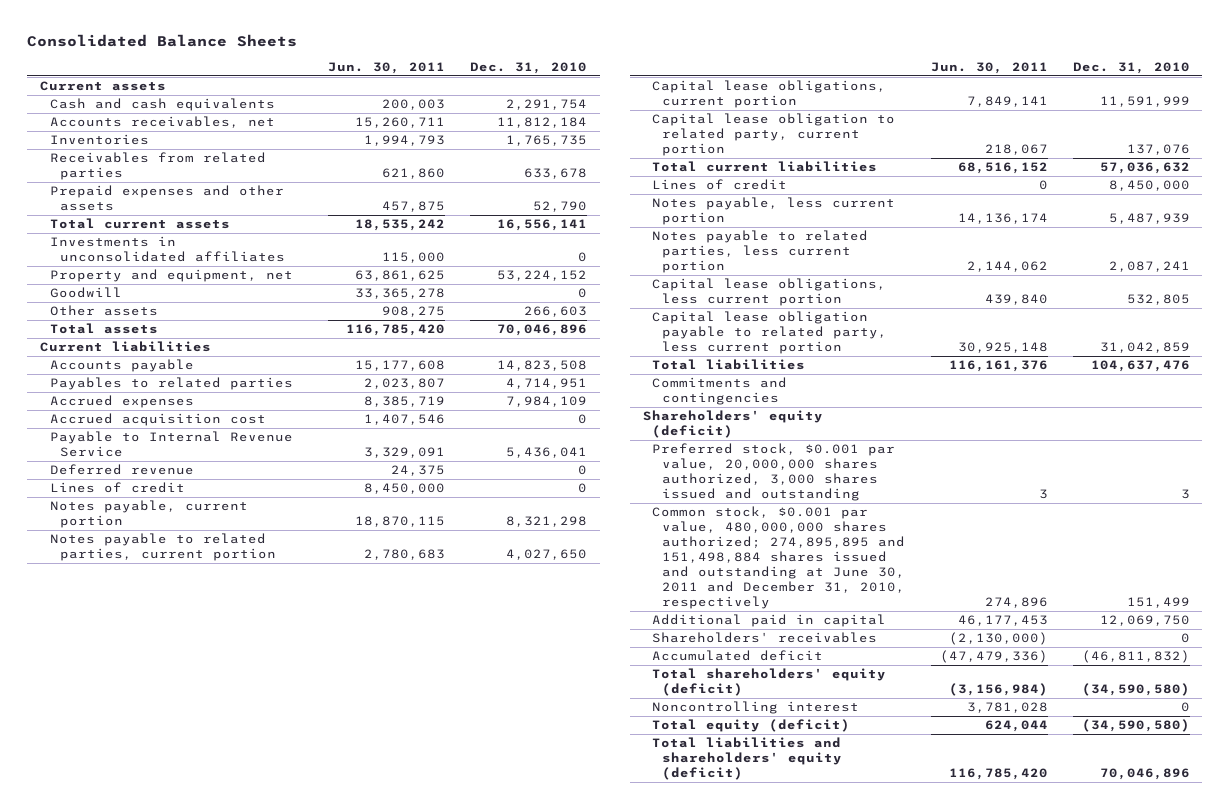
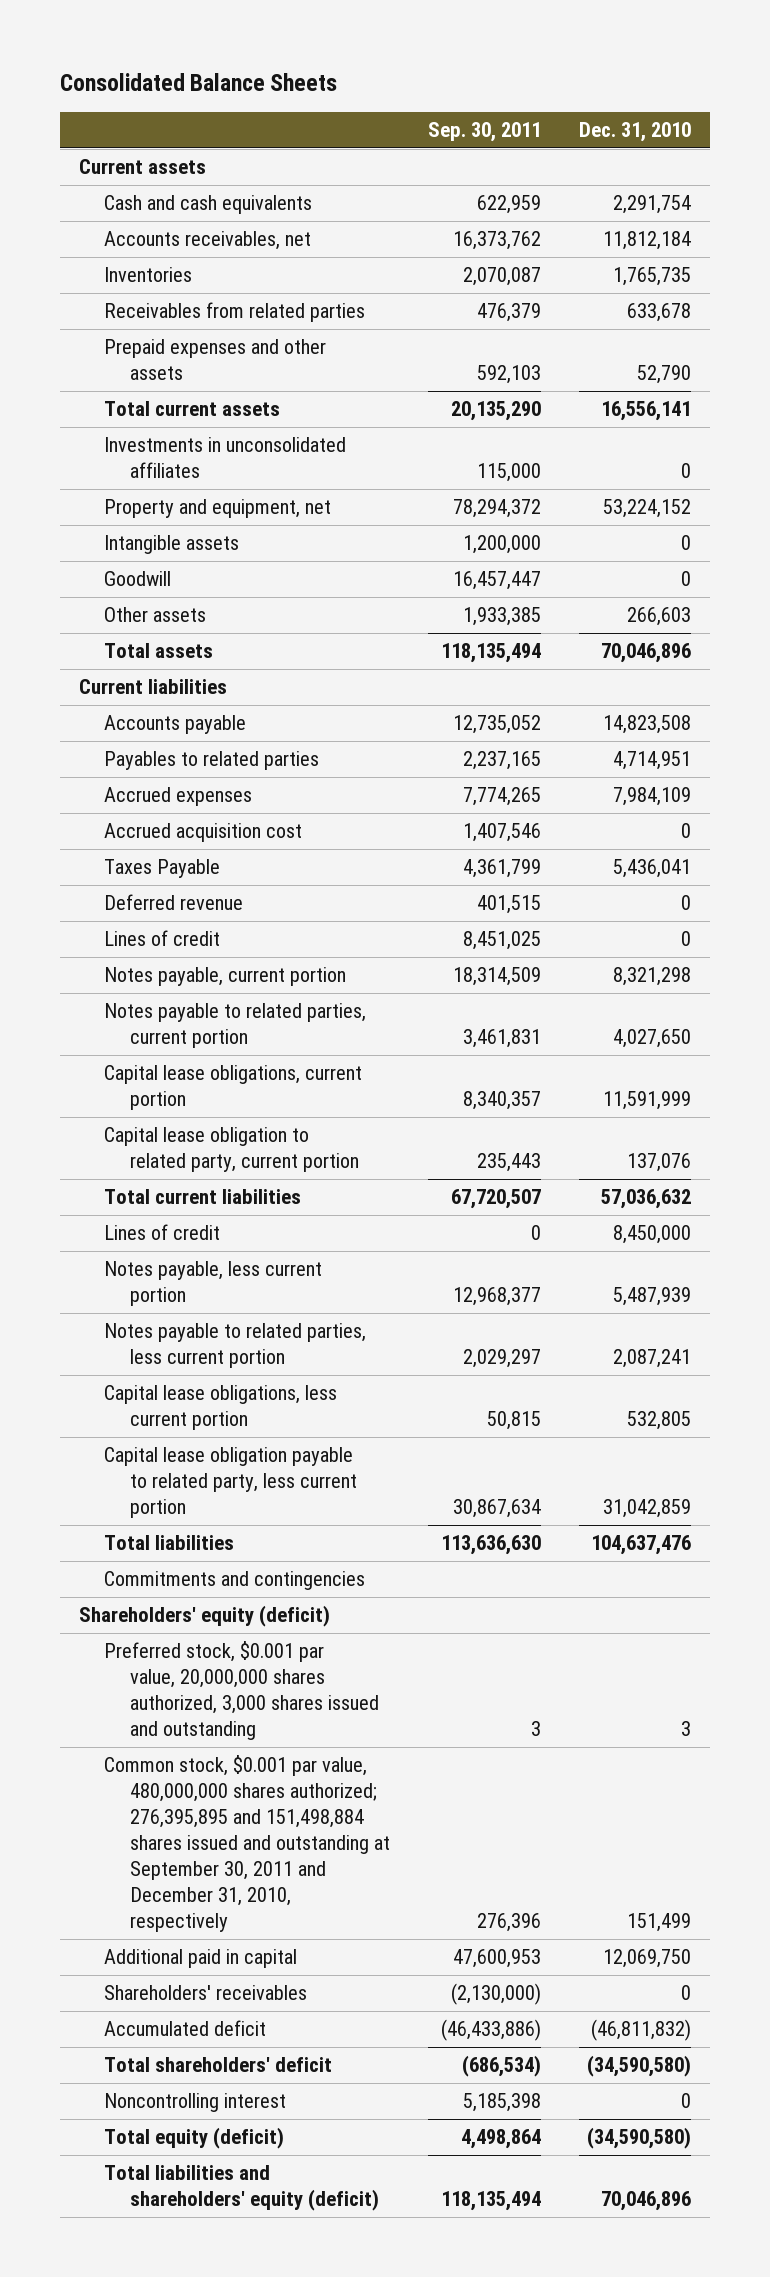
[328,62,446,75] Jun. 30, 2011 -> none
none -> [428,121,542,142] Sep. 30, 2011
none -> [104,535,240,555] Intangible assets
[49,431,293,458] Payable to Internal Revenue Service -> [104,859,221,879] Taxes Payable
[652,506,906,610] Common stock, $0.001 par value, 480,000,000 shares authorized; 274,895,895 and 151,498,884 shares issued and outstanding at June 30, 2011 and December 31, 2010, respectively -> [104,1755,391,1933] Common stock, $0.001 par value, 480,000,000 shares authorized; 276,395,895 and 151,498,884 shares issued and outstanding at September 30, 2011 and December 31, 2010, respectively
[652,668,887,697] Total shareholders' equity (deficit) -> [104,2057,333,2073] Total shareholders' deficit

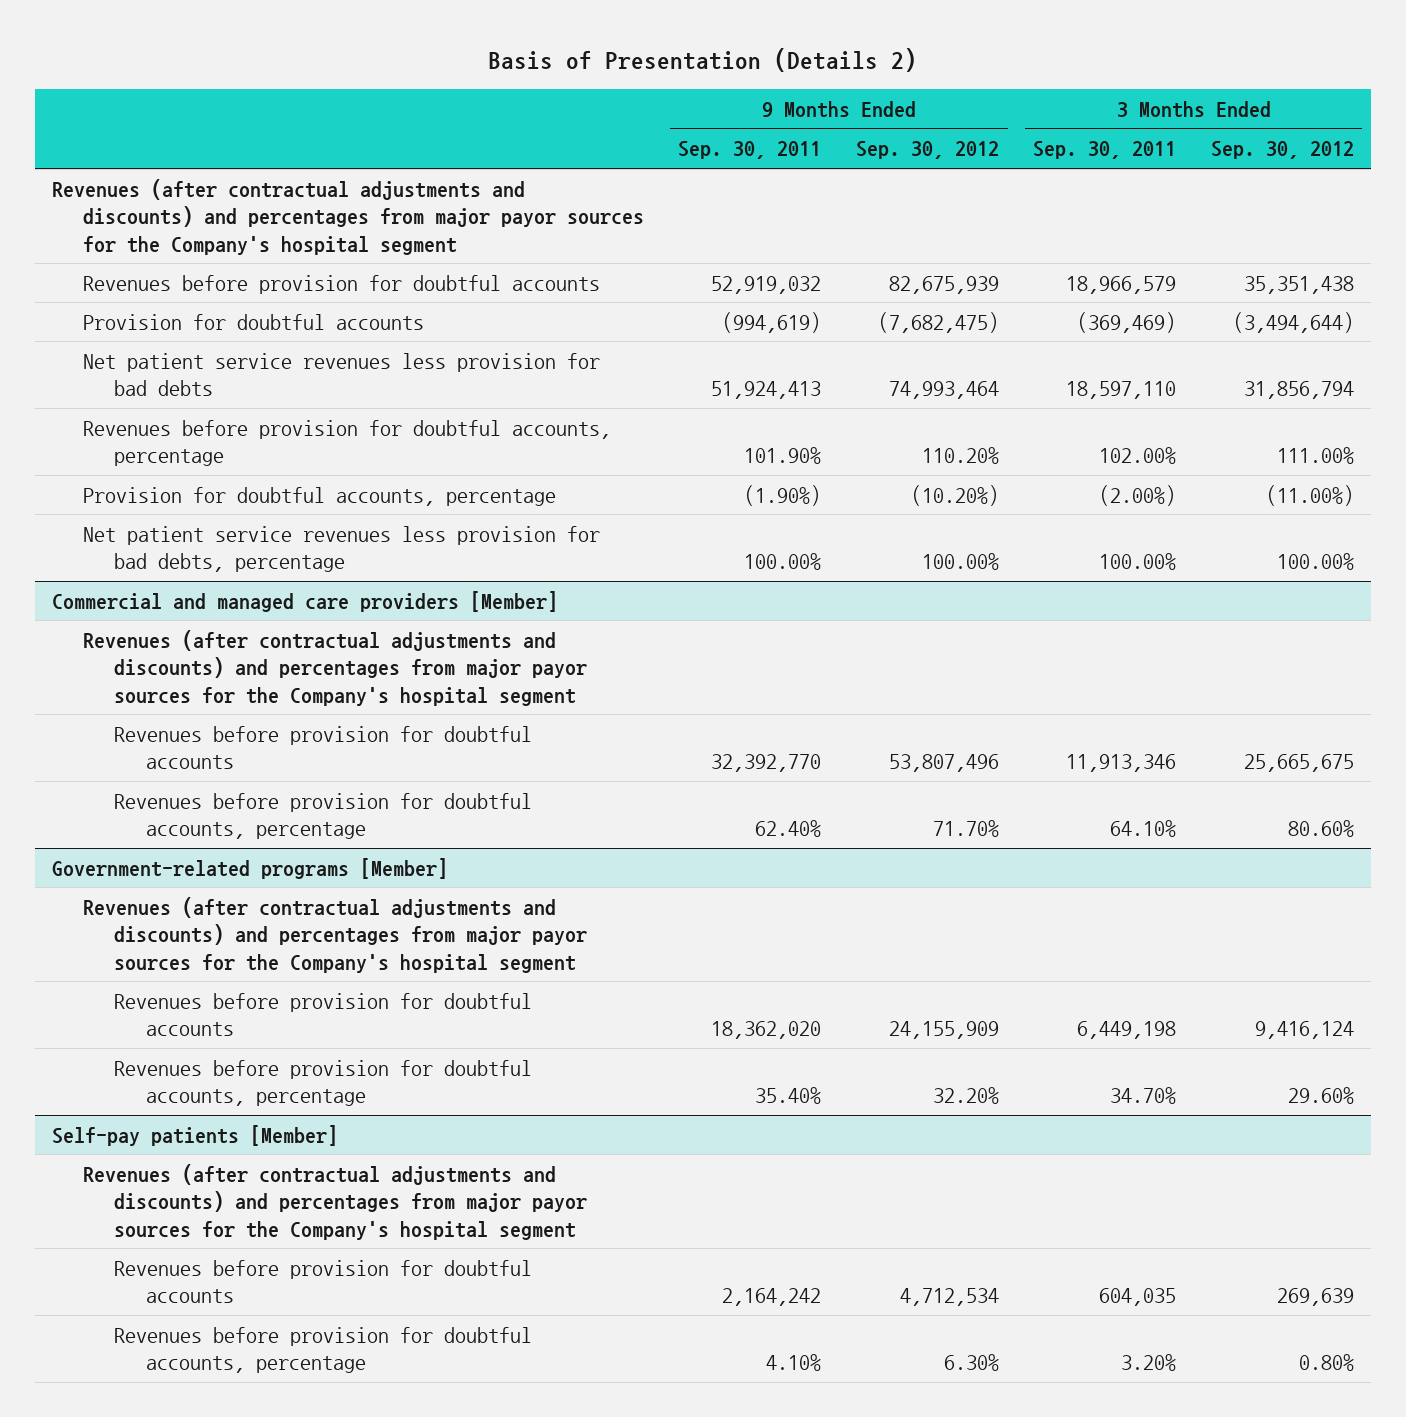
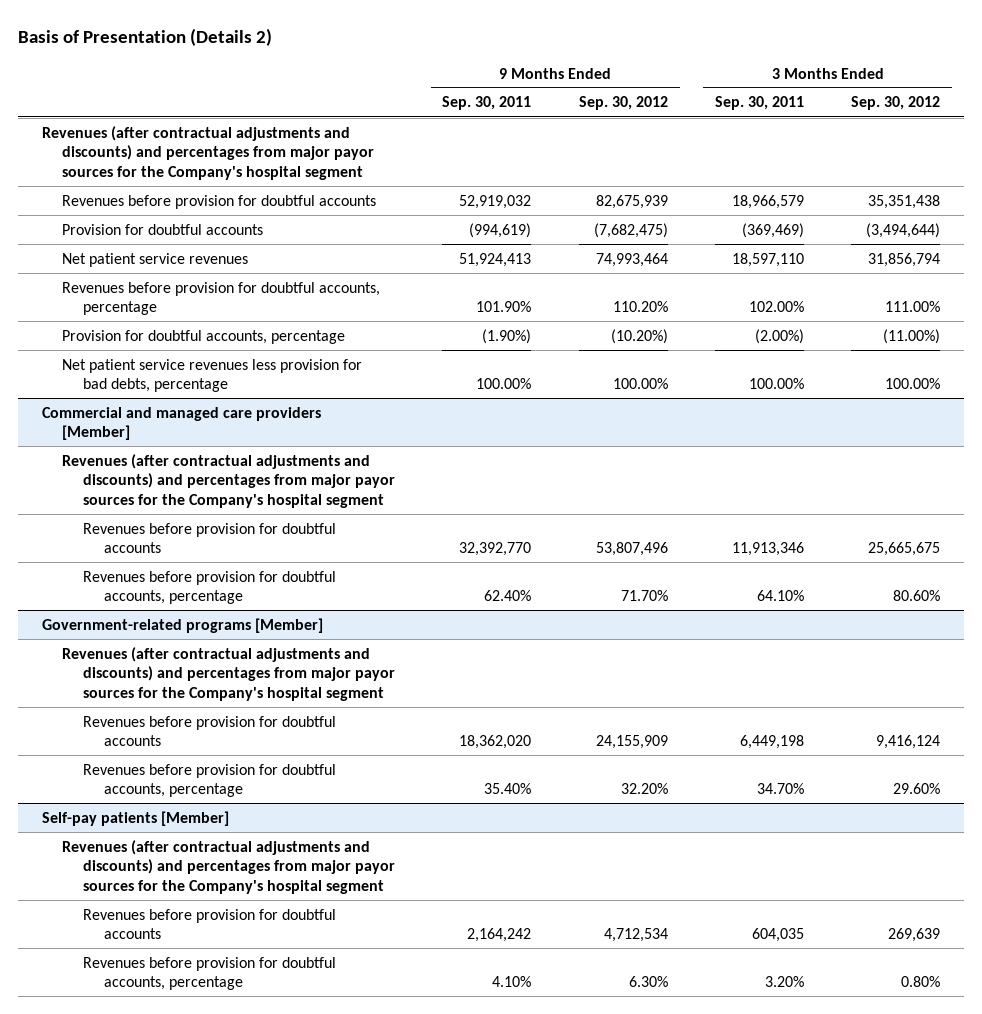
[83,352,601,397] Net patient service revenues less provision for bad debts -> [62,252,249,267] Net patient service revenues

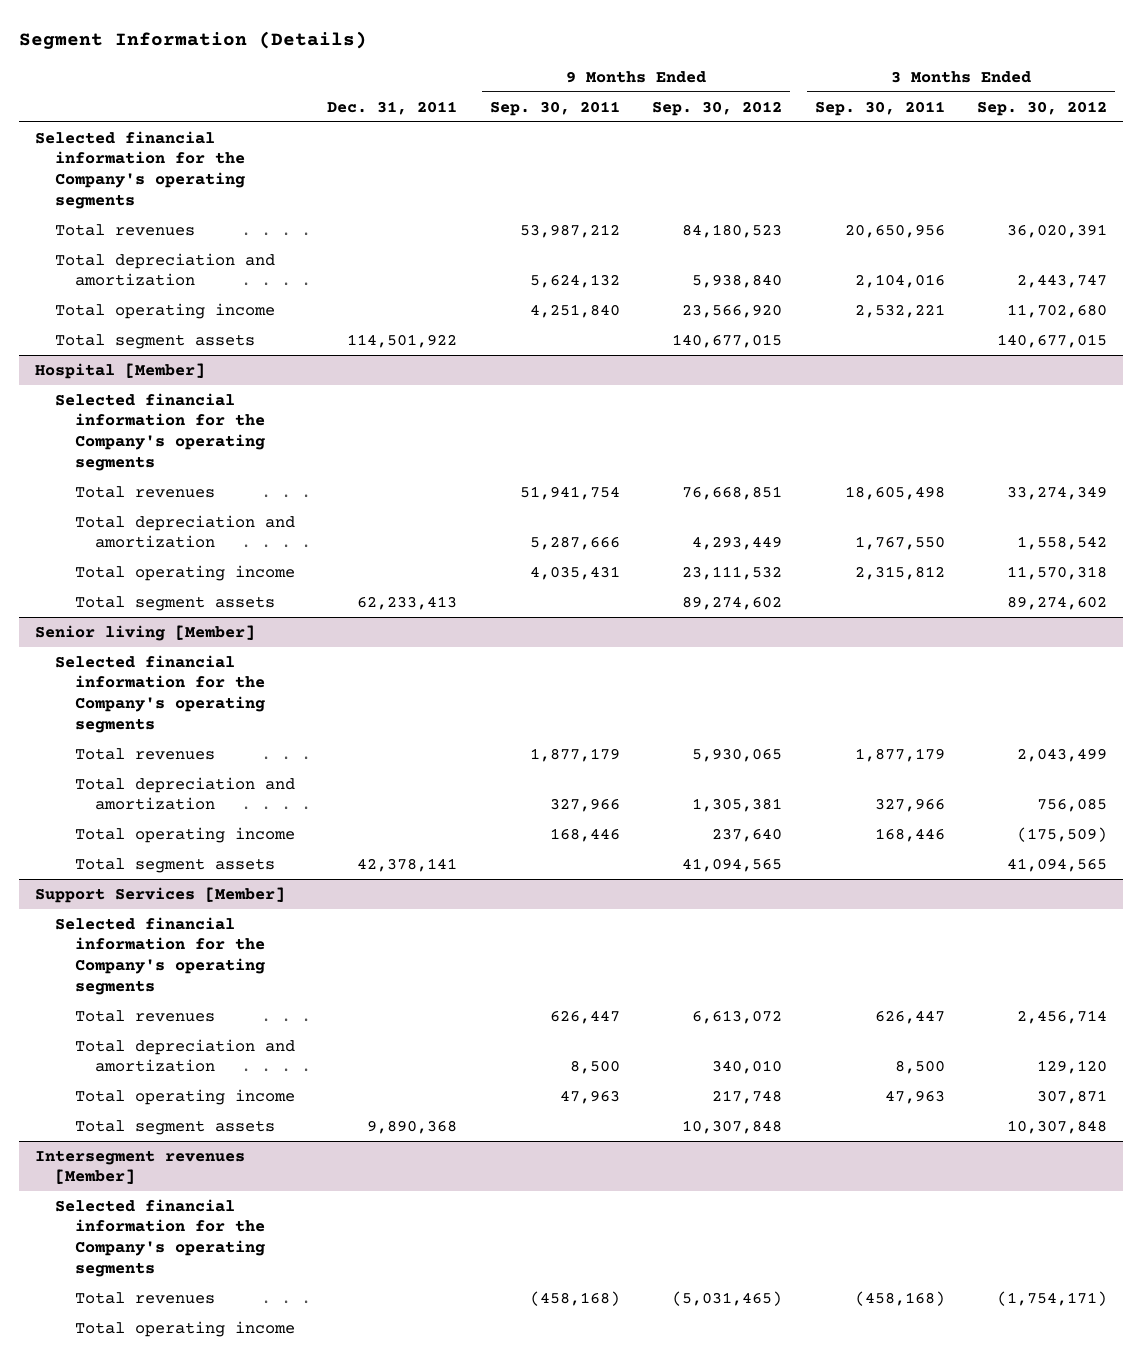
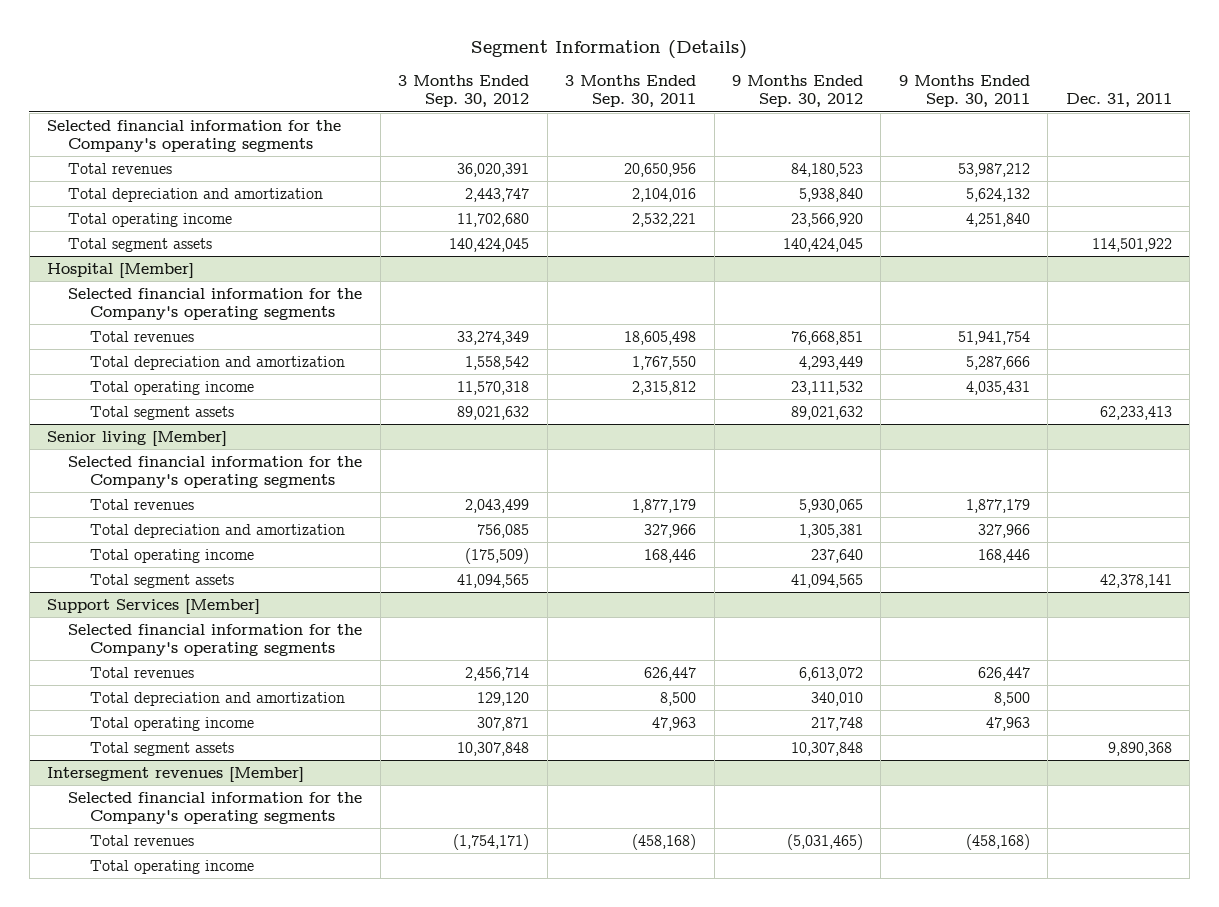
[672,333,783,348] 140,677,015 -> [782,237,863,252] 140,424,045
[997,333,1108,348] 140,677,015 -> [449,237,530,252] 140,424,045
[682,595,783,610] 89,274,602 -> [790,405,863,420] 89,021,632
[1007,595,1108,610] 89,274,602 -> [457,405,530,420] 89,021,632

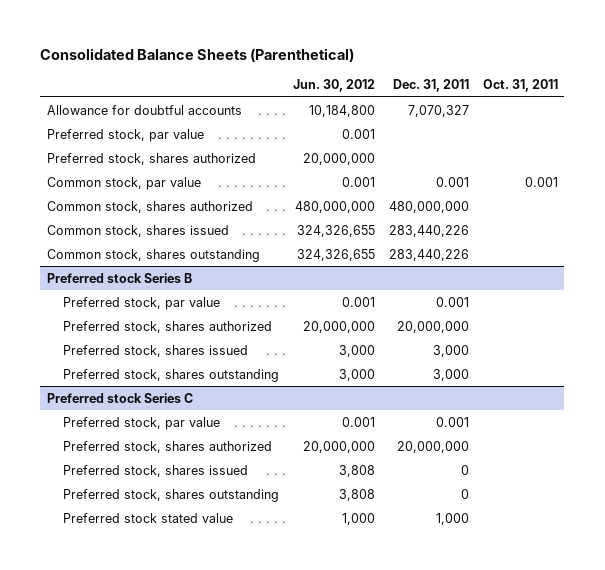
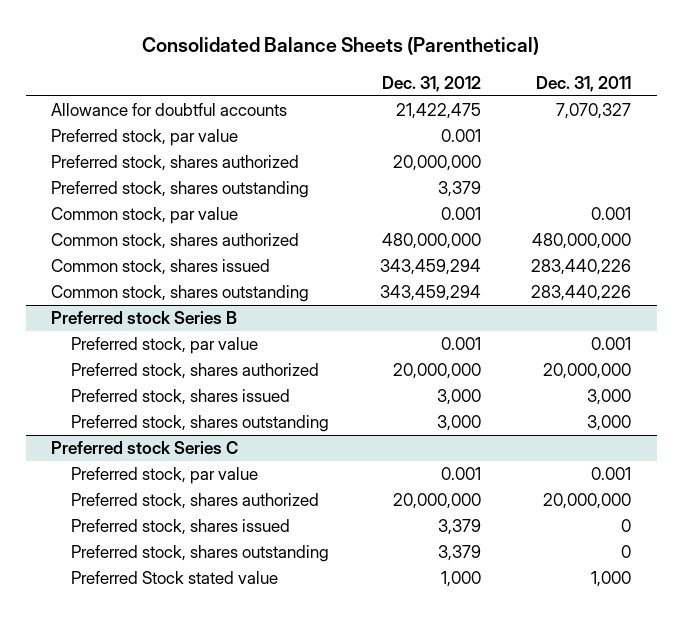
[292,79,375,93] Jun. 30, 2012 -> none
[482,79,558,93] Oct. 31, 2011 -> none
none -> [381,75,481,92] Dec. 31, 2012
none -> [51,181,310,199] Preferred stock, shares outstanding
[62,512,233,523] Preferred stock stated value -> [71,571,279,585] Preferred Stock stated value

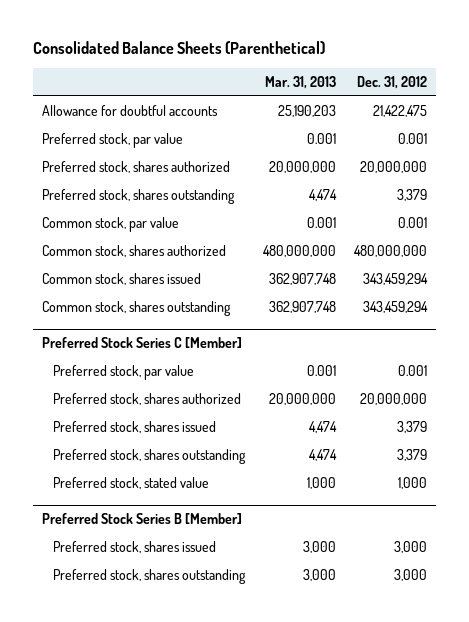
[536,75,632,92] Dec. 31, 2011 -> none
none -> [265,75,337,89] Mar. 31, 2013
[51,311,238,325] Preferred stock Series B -> none
[71,337,259,355] Preferred stock, par value -> none
[71,363,320,380] Preferred stock, shares authorized -> none
[71,389,291,406] Preferred stock, shares issued -> none
[71,415,330,433] Preferred stock, shares outstanding -> none
[51,441,239,455] Preferred stock Series C -> [41,337,242,349] Preferred Stock Series C [Member]
[71,571,279,585] Preferred Stock stated value -> [53,476,210,489] Preferred stock, stated value
none -> [41,513,242,525] Preferred Stock Series B [Member]
none -> [53,540,217,553] Preferred stock, shares issued
none -> [53,568,247,584] Preferred stock, shares outstanding

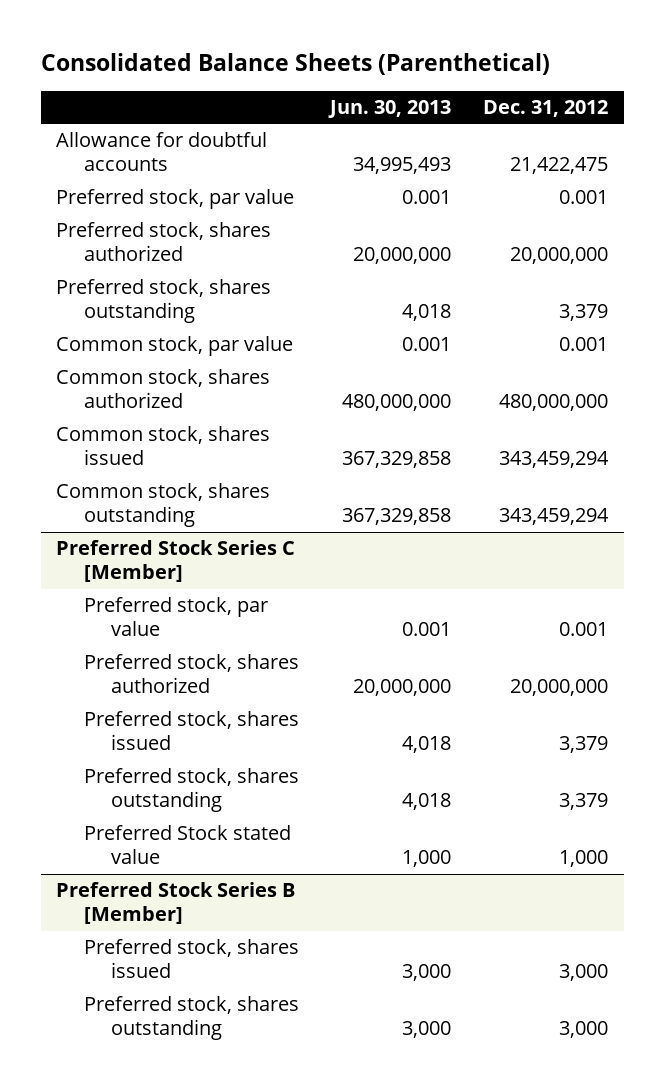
[265,75,337,89] Mar. 31, 2013 -> none
none -> [328,100,452,119] Jun. 30, 2013
[53,476,210,489] Preferred stock, stated value -> [83,825,291,865] Preferred Stock stated value

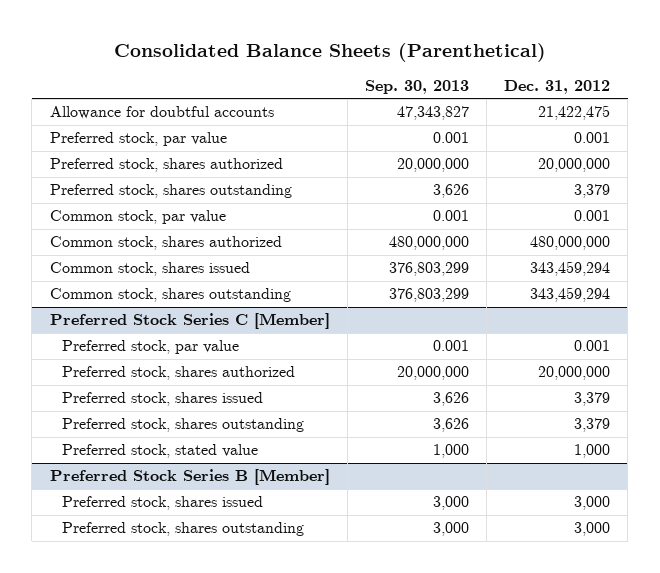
[328,100,452,119] Jun. 30, 2013 -> none
none -> [364,80,469,95] Sep. 30, 2013
[83,825,291,865] Preferred Stock stated value -> [61,444,258,459] Preferred stock, stated value

